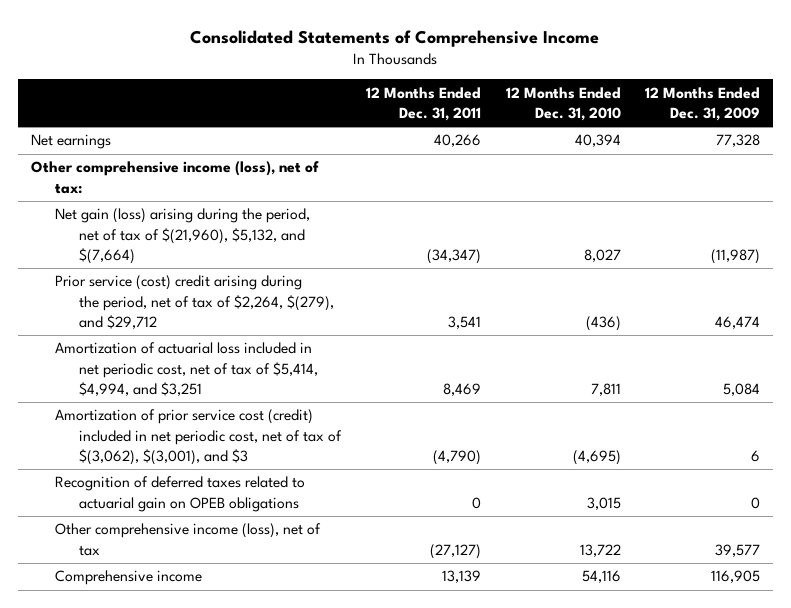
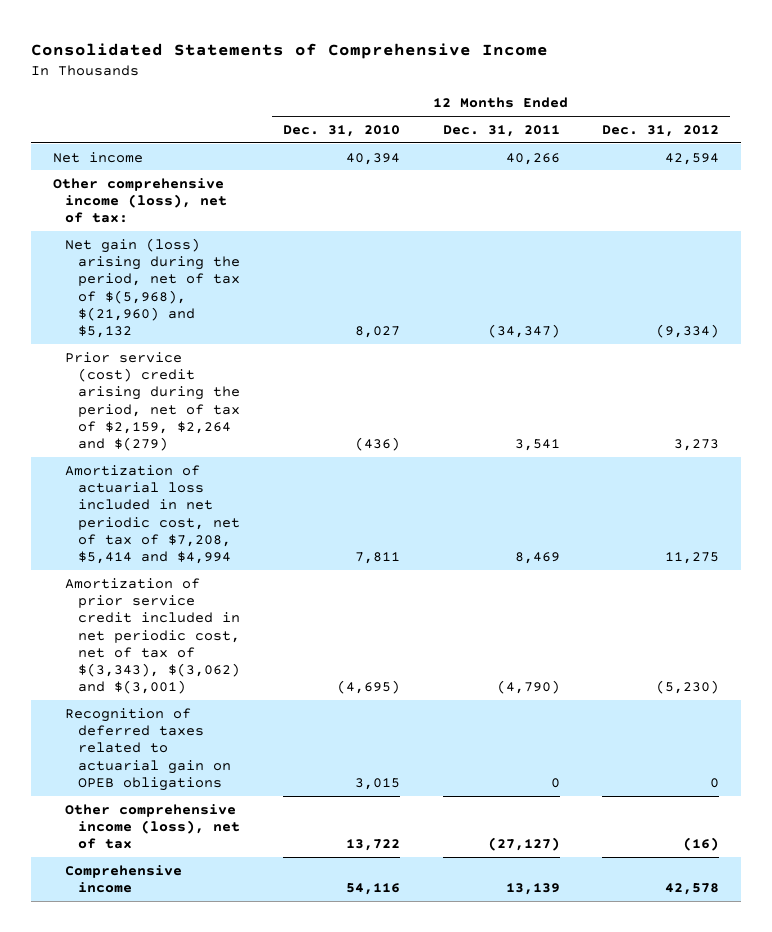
[645,86,761,121] 12 Months Ended Dec. 31, 2009 -> none
none -> [602,124,720,137] Dec. 31, 2012
[30,134,111,150] Net earnings -> [52,151,143,163] Net income
[55,208,311,264] Net gain (loss) arising during the period, net of tax of $(21,960), $5,132, and $(7,664) -> [65,237,241,339] Net gain (loss) arising during the period, net of tax of $(5,968), $(21,960) and $5,132
[55,275,335,329] Prior service (cost) credit arising during the period, net of tax of $2,264, $(279), and $29,712 -> [65,351,241,452] Prior service (cost) credit arising during the period, net of tax of $2,159, $2,264 and $(279)
[55,342,319,396] Amortization of actuarial loss included in net periodic cost, net of tax of $5,414, $4,994, and $3,251 -> [65,464,241,565] Amortization of actuarial loss included in net periodic cost, net of tax of $7,208, $5,414 and $4,994
[55,409,343,465] Amortization of prior service cost (credit) included in net periodic cost, net of tax of $(3,062), $(3,001), and $3 -> [65,577,241,695] Amortization of prior service credit included in net periodic cost, net of tax of $(3,343), $(3,062) and $(3,001)

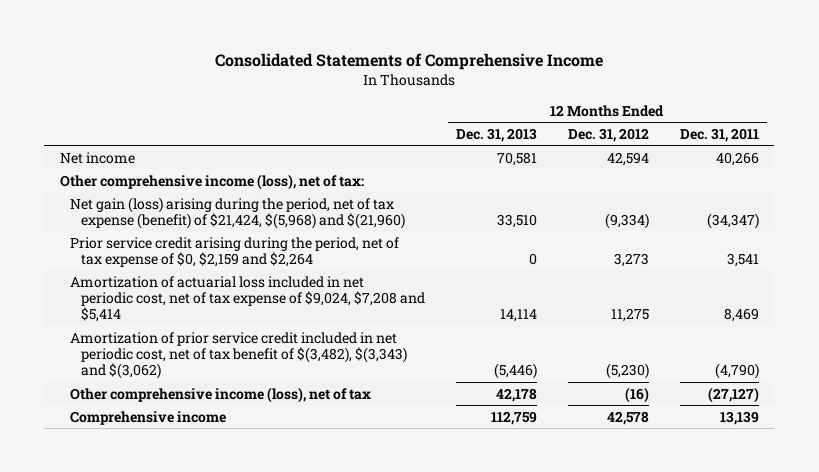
[282,124,400,137] Dec. 31, 2010 -> none
none -> [455,127,537,142] Dec. 31, 2013
[65,707,232,791] Recognition of deferred taxes related to actuarial gain on OPEB obligations -> none
[65,237,241,339] Net gain (loss) arising during the period, net of tax of $(5,968), $(21,960) and $5,132 -> [70,196,406,229] Net gain (loss) arising during the period, net of tax expense (benefit) of $21,424, $(5,968) and $(21,960)
[65,351,241,452] Prior service (cost) credit arising during the period, net of tax of $2,159, $2,264 and $(279) -> [70,236,400,267] Prior service credit arising during the period, net of tax expense of $0, $2,159 and $2,264
[65,464,241,565] Amortization of actuarial loss included in net periodic cost, net of tax of $7,208, $5,414 and $4,994 -> [70,275,426,323] Amortization of actuarial loss included in net periodic cost, net of tax expense of $9,024, $7,208 and $5,414
[65,577,241,695] Amortization of prior service credit included in net periodic cost, net of tax of $(3,343), $(3,062) and $(3,001) -> [70,331,408,380] Amortization of prior service credit included in net periodic cost, net of tax benefit of $(3,482), $(3,343) and $(3,062)

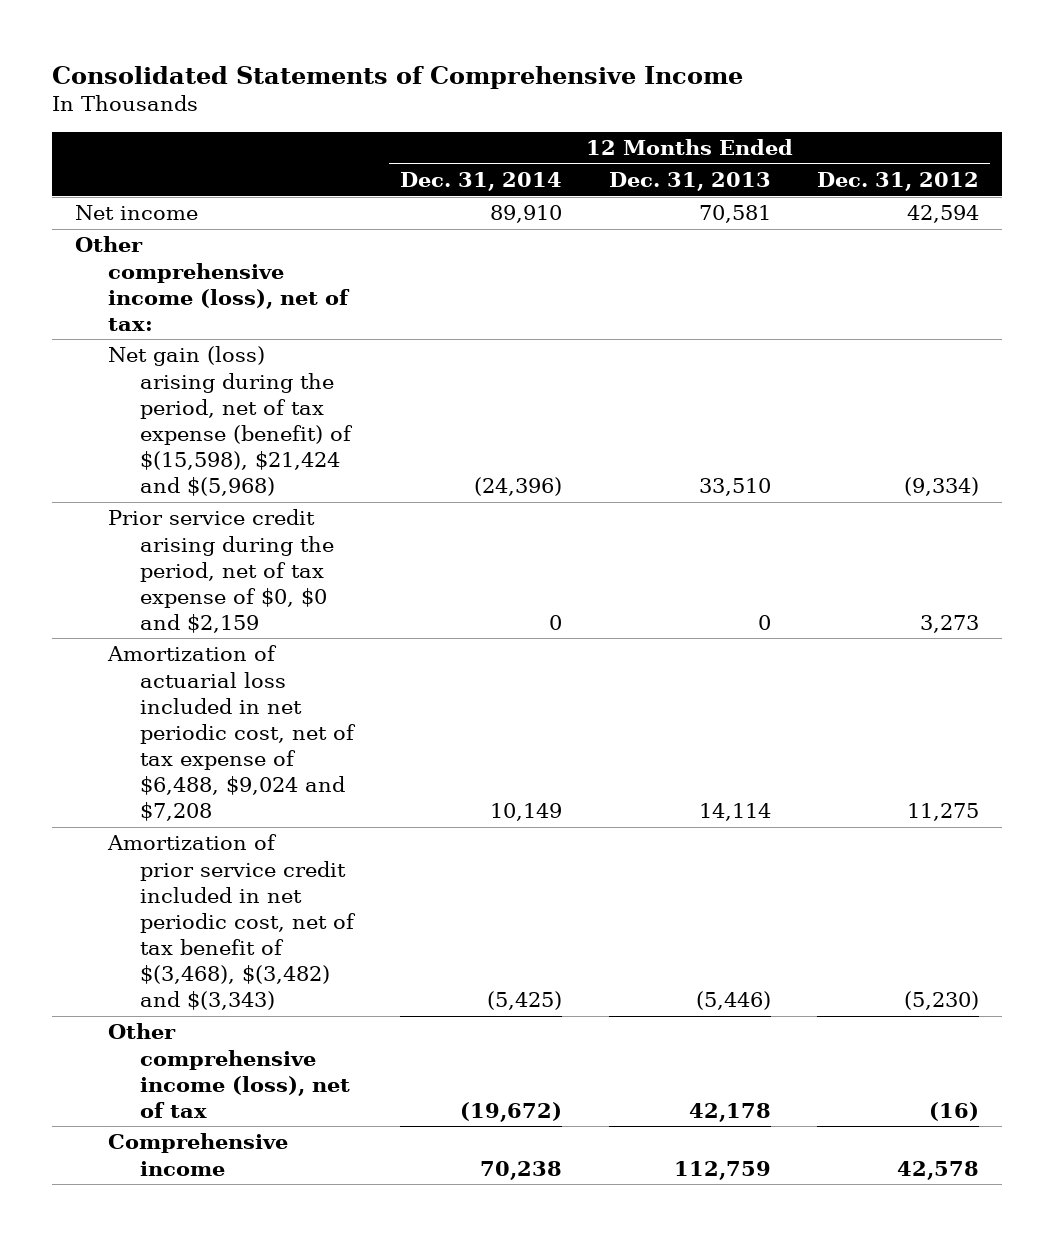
[679,127,759,142] Dec. 31, 2011 -> none
none -> [400,172,563,192] Dec. 31, 2014
[70,196,406,229] Net gain (loss) arising during the period, net of tax expense (benefit) of $21,424, $(5,968) and $(21,960) -> [107,346,354,497] Net gain (loss) arising during the period, net of tax expense (benefit) of $(15,598), $21,424 and $(5,968)
[70,236,400,267] Prior service credit arising during the period, net of tax expense of $0, $2,159 and $2,264 -> [107,509,335,633] Prior service credit arising during the period, net of tax expense of $0, $0 and $2,159
[70,275,426,323] Amortization of actuarial loss included in net periodic cost, net of tax expense of $9,024, $7,208 and $5,414 -> [106,645,357,822] Amortization of actuarial loss included in net periodic cost, net of tax expense of $6,488, $9,024 and $7,208
[70,331,408,380] Amortization of prior service credit included in net periodic cost, net of tax benefit of $(3,482), $(3,343) and $(3,062) -> [106,834,357,1011] Amortization of prior service credit included in net periodic cost, net of tax benefit of $(3,468), $(3,482) and $(3,343)

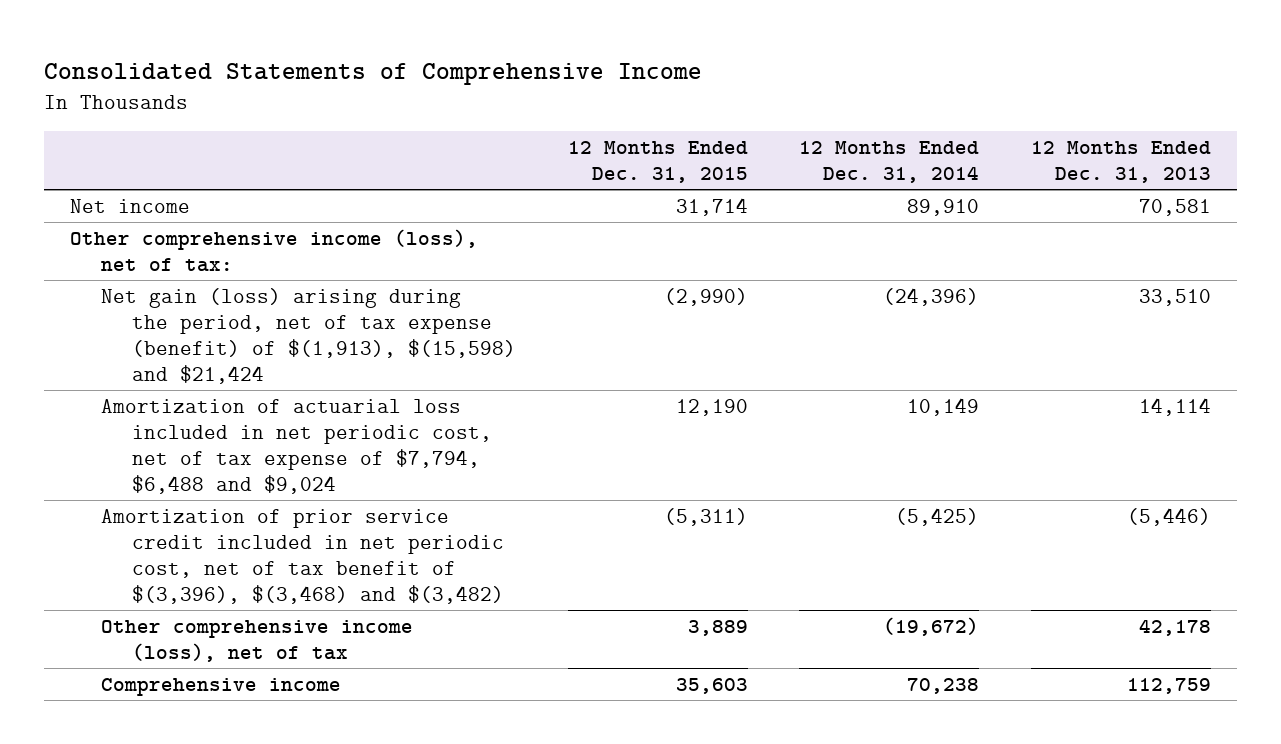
[816,172,979,192] Dec. 31, 2012 -> none
none -> [567,140,748,183] 12 Months Ended Dec. 31, 2015
[107,509,335,633] Prior service credit arising during the period, net of tax expense of $0, $0 and $2,159 -> none
[107,346,354,497] Net gain (loss) arising during the period, net of tax expense (benefit) of $(15,598), $21,424 and $(5,968) -> [101,287,517,384] Net gain (loss) arising during the period, net of tax expense (benefit) of $(1,913), $(15,598) and $21,424
[106,645,357,822] Amortization of actuarial loss included in net periodic cost, net of tax expense of $6,488, $9,024 and $7,208 -> [101,398,493,494] Amortization of actuarial loss included in net periodic cost, net of tax expense of $7,794, $6,488 and $9,024
[106,834,357,1011] Amortization of prior service credit included in net periodic cost, net of tax benefit of $(3,468), $(3,482) and $(3,343) -> [101,508,505,604] Amortization of prior service credit included in net periodic cost, net of tax benefit of $(3,396), $(3,468) and $(3,482)

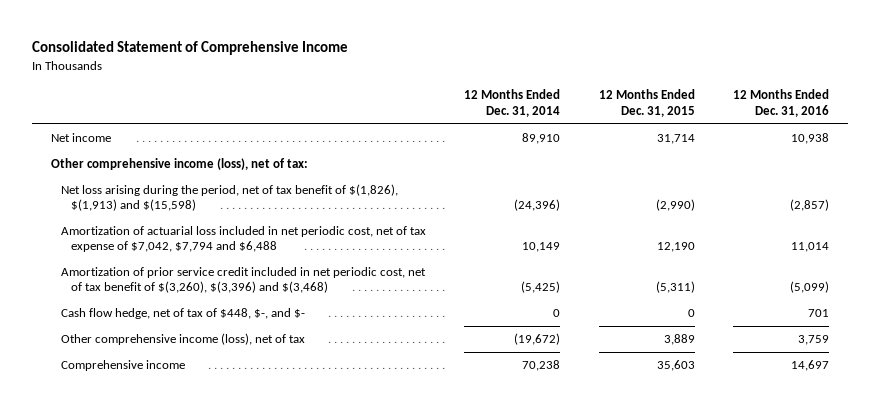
[44,62,703,85] Consolidated Statements of Comprehensive Income -> [32,41,349,56] Consolidated Statement of Comprehensive Income
[1031,140,1212,183] 12 Months Ended Dec. 31, 2013 -> none
none -> [732,89,829,117] 12 Months Ended Dec. 31, 2016
[101,287,517,384] Net gain (loss) arising during the period, net of tax expense (benefit) of $(1,913), $(15,598) and $21,424 -> [61,183,399,212] Net loss arising during the period, net of tax benefit of $(1,826), $(1,913) and $(15,598)
[101,398,493,494] Amortization of actuarial loss included in net periodic cost, net of tax expense of $7,794, $6,488 and $9,024 -> [61,225,427,253] Amortization of actuarial loss included in net periodic cost, net of tax expense of $7,042, $7,794 and $6,488
[101,508,505,604] Amortization of prior service credit included in net periodic cost, net of tax benefit of $(3,396), $(3,468) and $(3,482) -> [61,266,427,294] Amortization of prior service credit included in net periodic cost, net of tax benefit of $(3,260), $(3,396) and $(3,468)
none -> [61,307,306,319] Cash flow hedge, net of tax of $448, $-, and $-

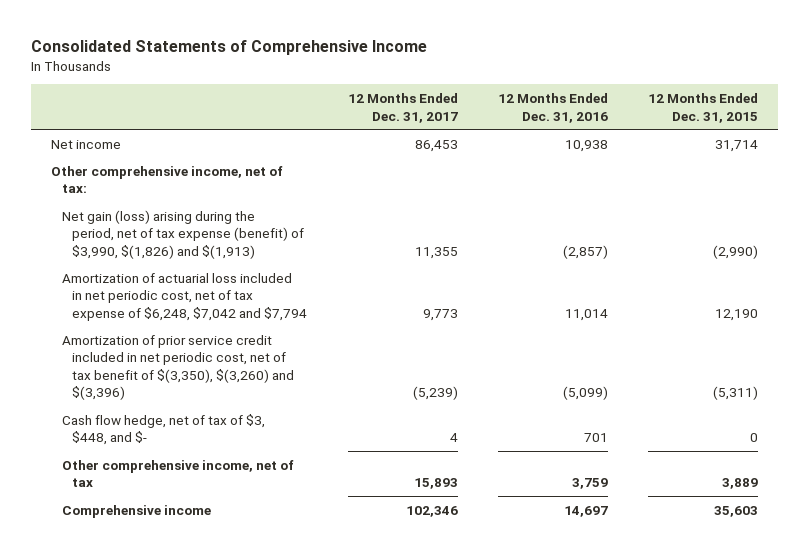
[32,41,349,56] Consolidated Statement of Comprehensive Income -> [30,40,427,56] Consolidated Statements of Comprehensive Income
[464,89,561,117] 12 Months Ended Dec. 31, 2014 -> none
none -> [347,92,458,123] 12 Months Ended Dec. 31, 2017
[51,157,309,170] Other comprehensive income (loss), net of tax: -> [51,165,284,194] Other comprehensive income, net of tax:
[61,183,399,212] Net loss arising during the period, net of tax benefit of $(1,826), $(1,913) and $(15,598) -> [61,209,305,259] Net gain (loss) arising during the period, net of tax expense (benefit) of $3,990, $(1,826) and $(1,913)
[61,225,427,253] Amortization of actuarial loss included in net periodic cost, net of tax expense of $7,042, $7,794 and $6,488 -> [61,272,308,321] Amortization of actuarial loss included in net periodic cost, net of tax expense of $6,248, $7,042 and $7,794
[61,266,427,294] Amortization of prior service credit included in net periodic cost, net of tax benefit of $(3,260), $(3,396) and $(3,468) -> [61,334,295,401] Amortization of prior service credit included in net periodic cost, net of tax benefit of $(3,350), $(3,260) and $(3,396)
[61,307,306,319] Cash flow hedge, net of tax of $448, $-, and $- -> [61,413,265,446] Cash flow hedge, net of tax of $3, $448, and $-
[61,332,306,345] Other comprehensive income (loss), net of tax -> [61,459,294,488] Other comprehensive income, net of tax

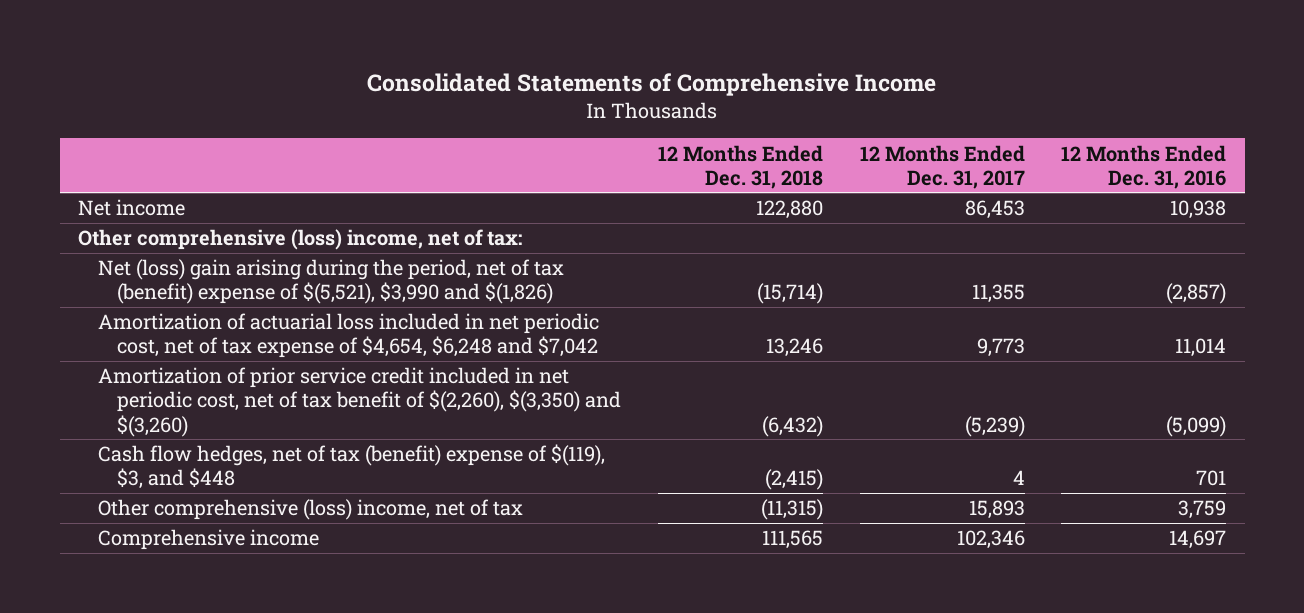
[648,92,759,123] 12 Months Ended Dec. 31, 2015 -> none
none -> [658,144,824,189] 12 Months Ended Dec. 31, 2018
[51,165,284,194] Other comprehensive income, net of tax: -> [77,229,522,251] Other comprehensive (loss) income, net of tax:
[61,209,305,259] Net gain (loss) arising during the period, net of tax expense (benefit) of $3,990, $(1,826) and $(1,913) -> [97,259,564,305] Net (loss) gain arising during the period, net of tax (benefit) expense of $(5,521), $3,990 and $(1,826)
[61,272,308,321] Amortization of actuarial loss included in net periodic cost, net of tax expense of $6,248, $7,042 and $7,794 -> [97,313,599,359] Amortization of actuarial loss included in net periodic cost, net of tax expense of $4,654, $6,248 and $7,042
[61,334,295,401] Amortization of prior service credit included in net periodic cost, net of tax benefit of $(3,350), $(3,260) and $(3,396) -> [97,367,622,437] Amortization of prior service credit included in net periodic cost, net of tax benefit of $(2,260), $(3,350) and $(3,260)
[61,413,265,446] Cash flow hedge, net of tax of $3, $448, and $- -> [97,444,605,490] Cash flow hedges, net of tax (benefit) expense of $(119), $3, and $448
[61,459,294,488] Other comprehensive income, net of tax -> [97,499,523,521] Other comprehensive (loss) income, net of tax

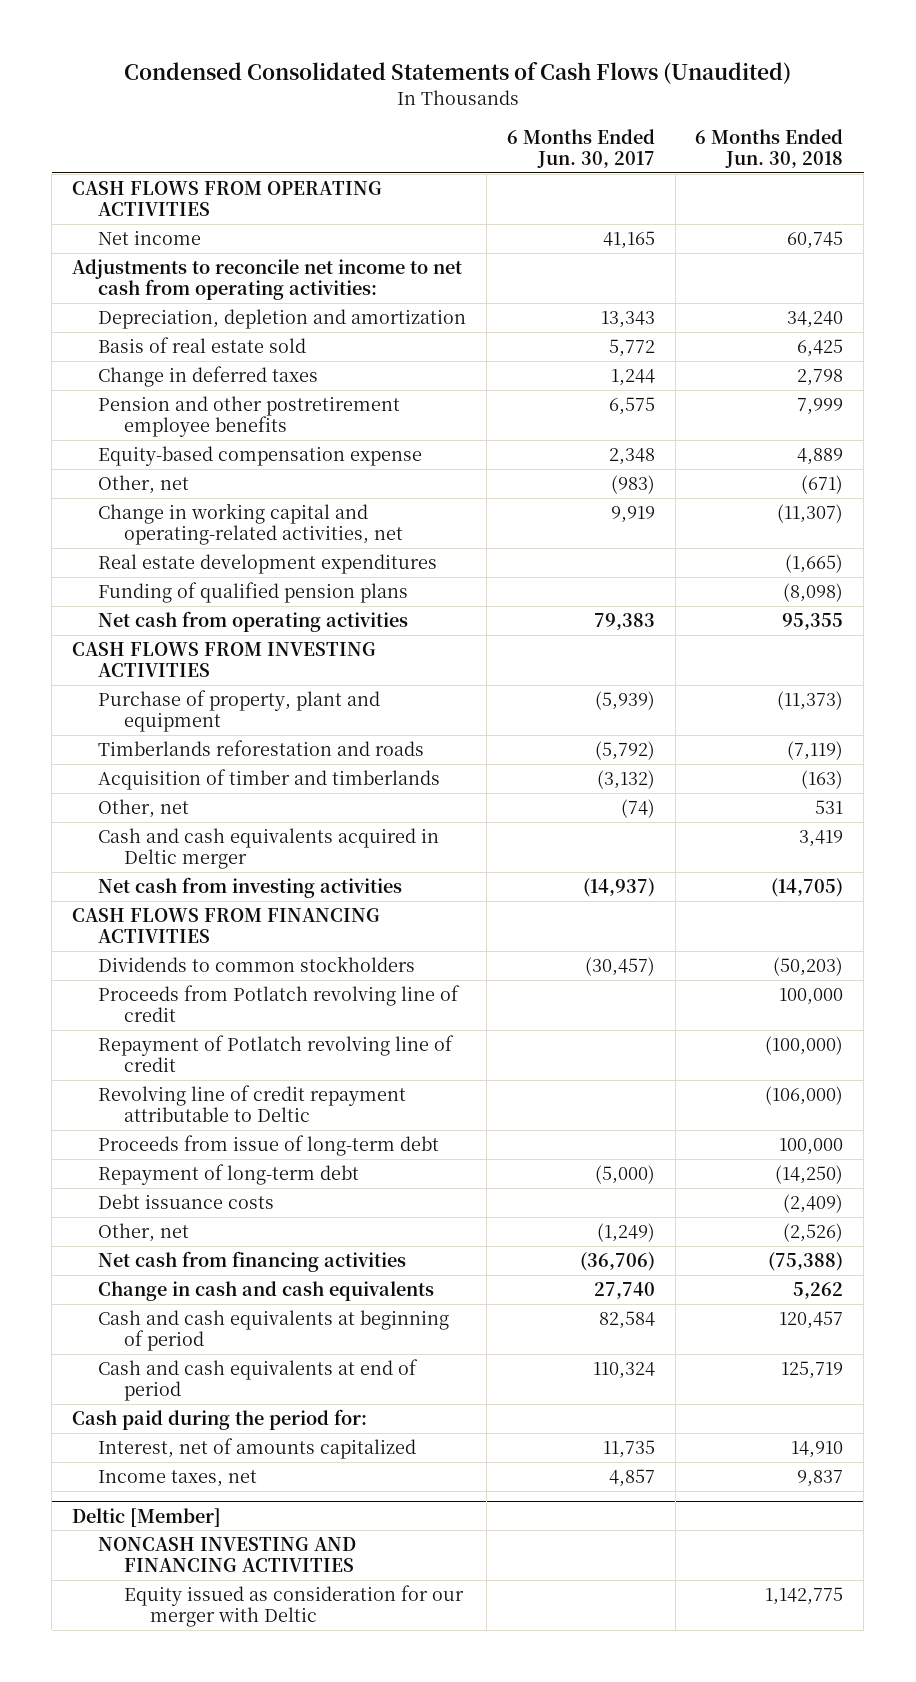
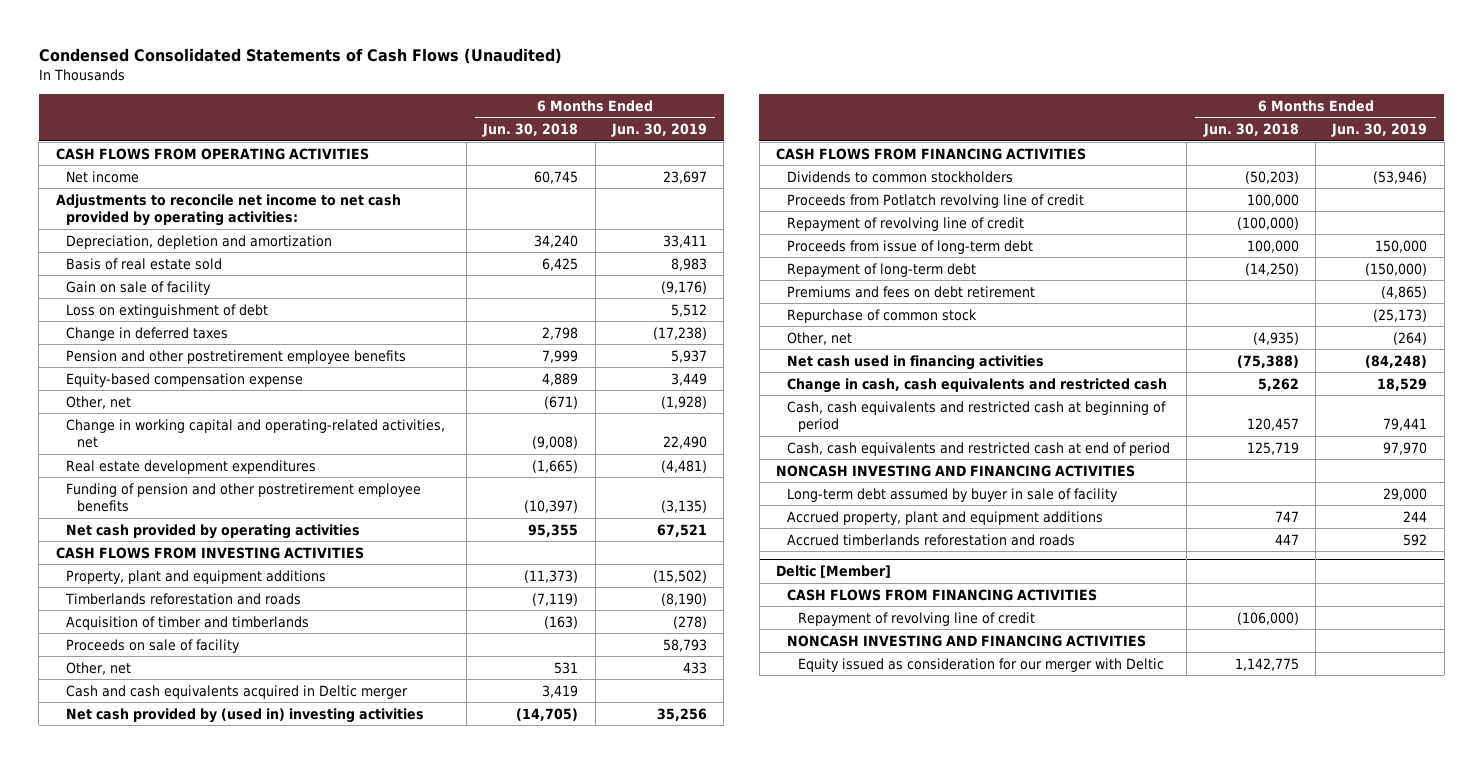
[506,128,655,169] 6 Months Ended Jun. 30, 2017 -> none
none -> [611,123,708,138] Jun. 30, 2019
[72,258,463,301] Adjustments to reconcile net income to net cash from operating activities: -> [55,193,401,227] Adjustments to reconcile net income to net cash provided by operating activities:
none -> [66,280,212,295] Gain on sale of facility
none -> [66,303,269,318] Loss on extinguishment of debt
[777,503,844,523] (11,307) -> [532,436,579,450] (9,008)
[98,581,409,603] Funding of qualified pension plans -> none
none -> [66,482,422,513] Funding of pension and other postretirement employee benefits
[98,610,409,632] Net cash from operating activities -> [66,523,361,539] Net cash provided by operating activities
[98,689,381,733] Purchase of property, plant and equipment -> [66,569,327,584] Property, plant and equipment additions
none -> [66,638,241,653] Proceeds on sale of facility
[98,876,403,898] Net cash from investing activities -> [66,707,425,723] Net cash provided by (used in) investing activities
[98,1084,407,1123] Revolving line of credit repayment attributable to Deltic -> none
[98,1034,455,1073] Repayment of Potlatch revolving line of credit -> [786,216,1024,231] Repayment of revolving line of credit
[98,1193,275,1209] Debt issuance costs -> none
[72,1408,368,1430] Cash paid during the period for: -> none
[98,1437,417,1459] Interest, net of amounts capitalized -> none
[98,1469,258,1487] Income taxes, net -> none
none -> [786,285,1035,298] Premiums and fees on debt retirement
none -> [786,308,977,323] Repurchase of common stock
[783,1222,844,1242] (2,526) -> [1252,331,1299,345] (4,935)
[98,1250,407,1272] Net cash from financing activities -> [786,354,1044,370] Net cash used in financing activities
[98,1280,435,1301] Change in cash and cash equivalents -> [786,377,1167,393] Change in cash, cash equivalents and restricted cash
[98,1309,450,1352] Cash and cash equivalents at beginning of period -> [786,400,1166,433] Cash, cash equivalents and restricted cash at beginning of period
[98,1358,419,1402] Cash and cash equivalents at end of period -> [786,441,1170,456] Cash, cash equivalents and restricted cash at end of period
none -> [776,464,1136,477] NONCASH INVESTING AND FINANCING ACTIVITIES
none -> [786,487,1118,502] Long-term debt assumed by buyer in sale of facility
none -> [786,510,1103,525] Accrued property, plant and equipment additions
none -> [786,533,1075,546] Accrued timberlands reforestation and roads
none -> [786,588,1097,601] CASH FLOWS FROM FINANCING ACTIVITIES
none -> [797,611,1035,626] Repayment of revolving line of credit

